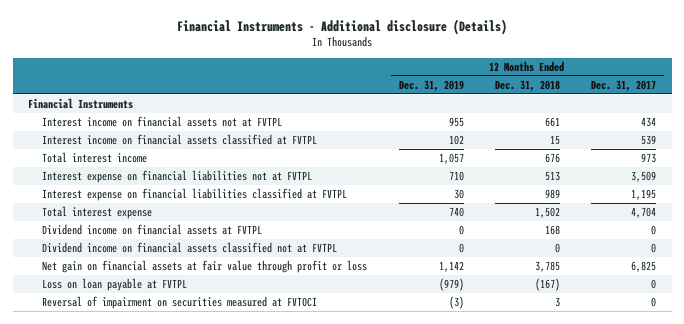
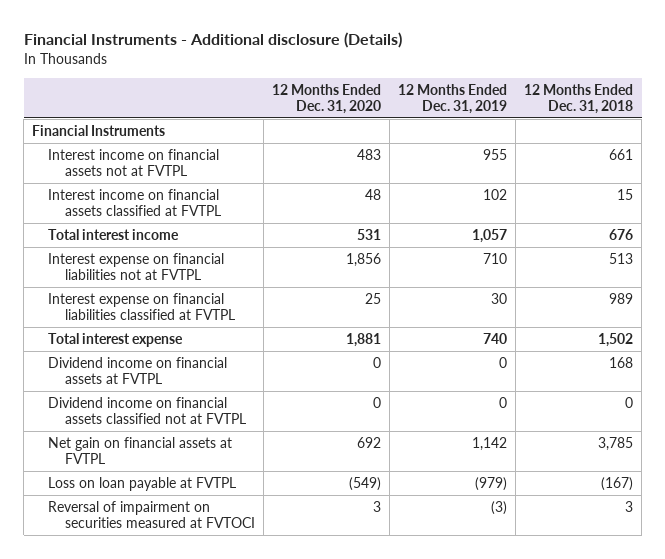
[591,79,657,92] Dec. 31, 2017 -> none
none -> [271,83,381,115] 12 Months Ended Dec. 31, 2020
[42,260,368,274] Net gain on financial assets at fair value through profit or loss -> [48,436,233,465] Net gain on financial assets at FVTPL

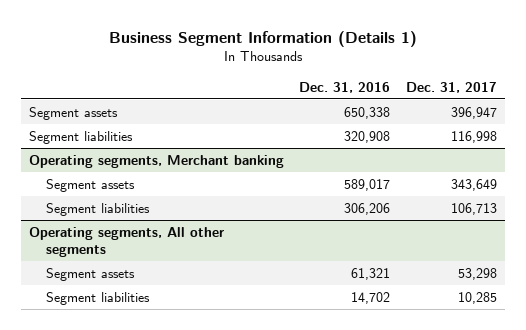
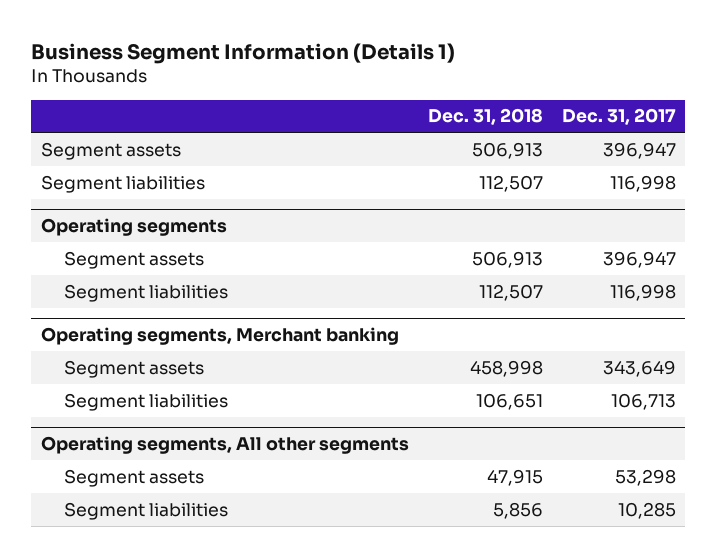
[299,82,391,94] Dec. 31, 2016 -> none
none -> [427,108,543,126] Dec. 31, 2018
none -> [40,218,227,237] Operating segments
none -> [64,250,205,269] Segment assets
none -> [64,283,229,302] Segment liabilities

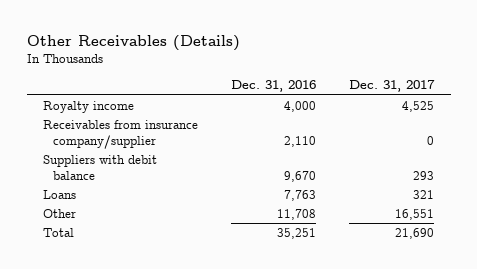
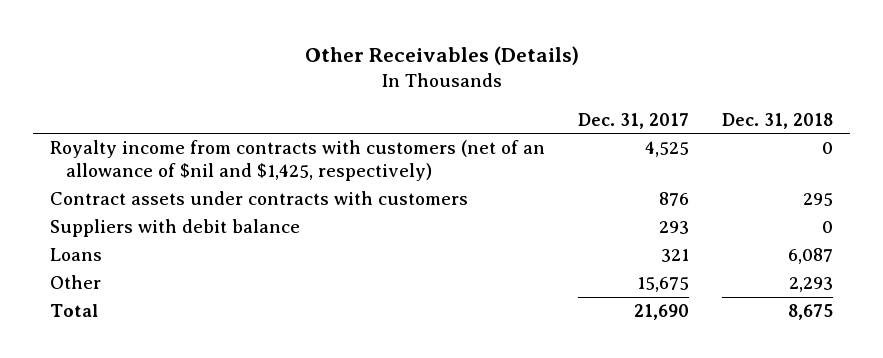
[231,80,317,93] Dec. 31, 2016 -> none
none -> [722,112,834,129] Dec. 31, 2018
[43,119,199,149] Receivables from insurance company/supplier -> none
[43,100,135,113] Royalty income -> [49,140,545,182] Royalty income from contracts with customers (net of an allowance of $nil and $1,425, respectively)
none -> [49,191,468,206] Contract assets under contracts with customers
[395,208,435,220] 16,551 -> [637,277,690,293] 15,675

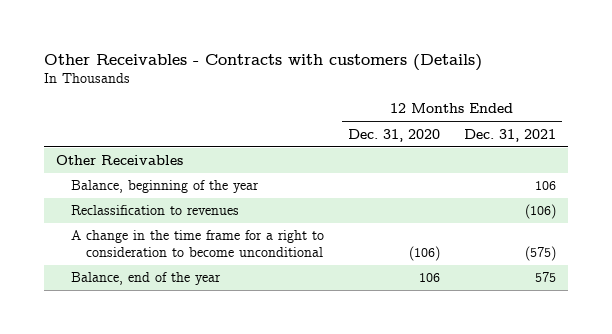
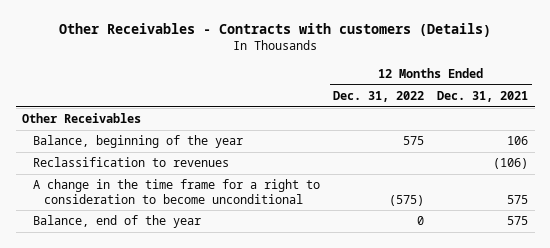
[347,128,440,142] Dec. 31, 2020 -> none
none -> [333,90,425,102] Dec. 31, 2022
[524,245,556,261] (575) -> [507,194,529,204] 575

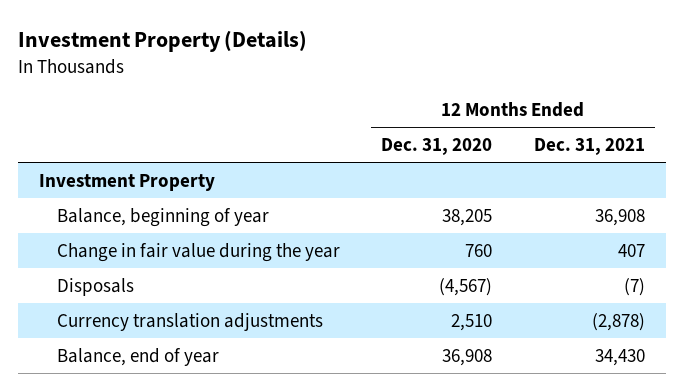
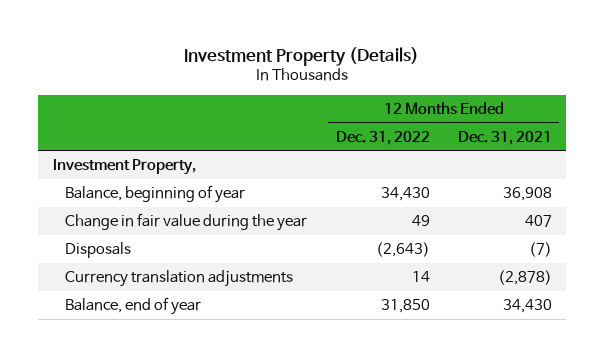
[381,138,493,156] Dec. 31, 2020 -> none
none -> [335,130,430,145] Dec. 31, 2022
[38,173,215,191] Investment Property -> [52,159,196,176] Investment Property,

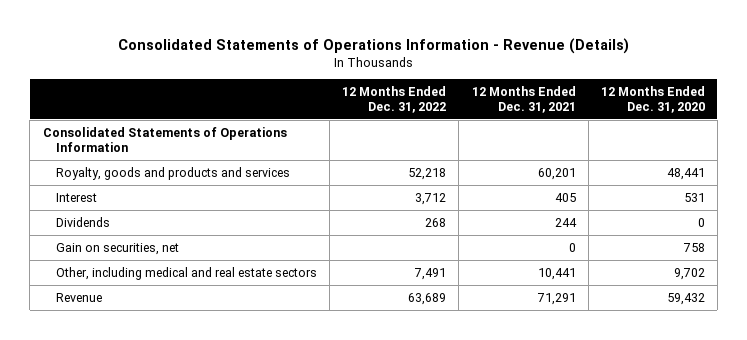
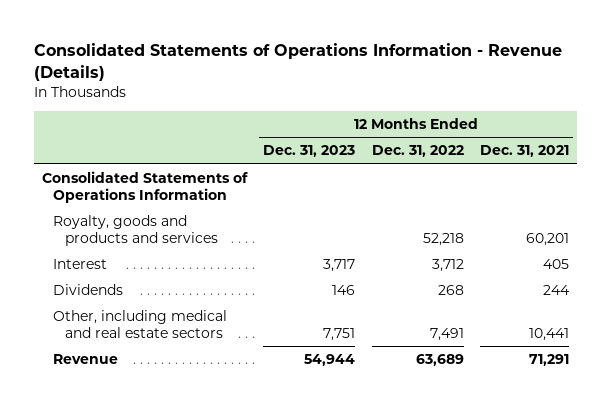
[600,86,705,114] 12 Months Ended Dec. 31, 2020 -> none
none -> [263,145,356,158] Dec. 31, 2023
[56,242,180,255] Gain on securities, net -> none

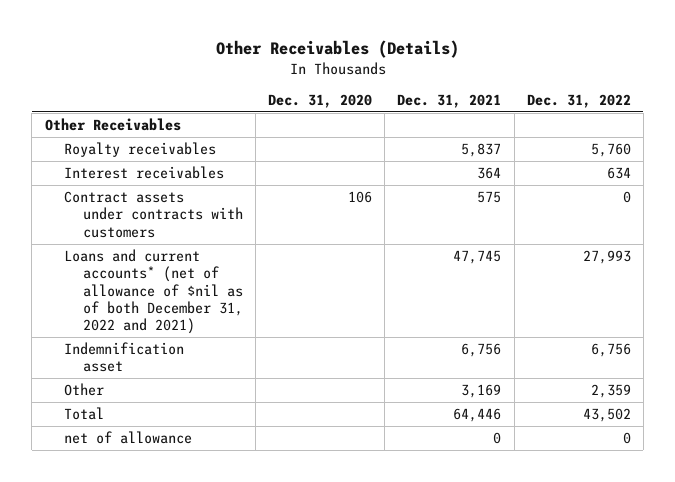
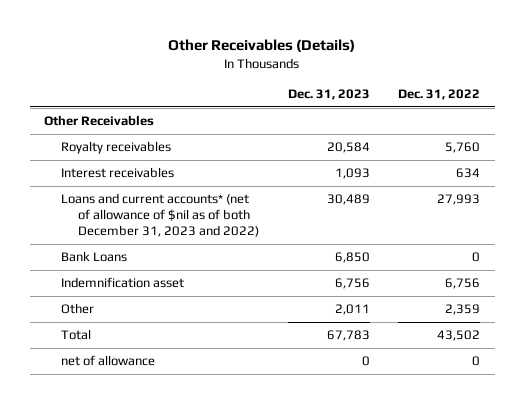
[268,93,373,108] Dec. 31, 2020 -> none
[397,93,502,108] Dec. 31, 2021 -> none
none -> [287,88,370,100] Dec. 31, 2023
[63,191,243,238] Contract assets under contracts with customers -> none
[63,249,243,335] Loans and current accounts* (net of allowance of $nil as of both December 31, 2022 and 2021) -> [61,193,260,238] Loans and current accounts* (net of allowance of $nil as of both December 31, 2023 and 2022)
none -> [61,251,128,263] Bank Loans

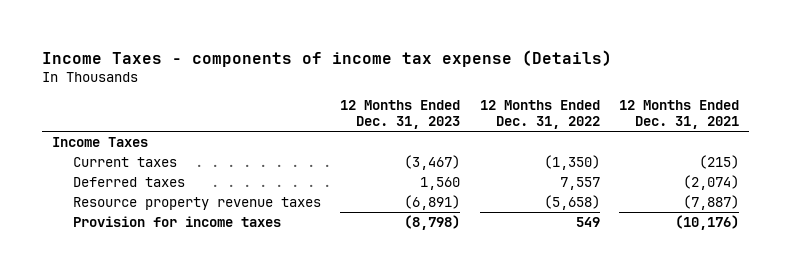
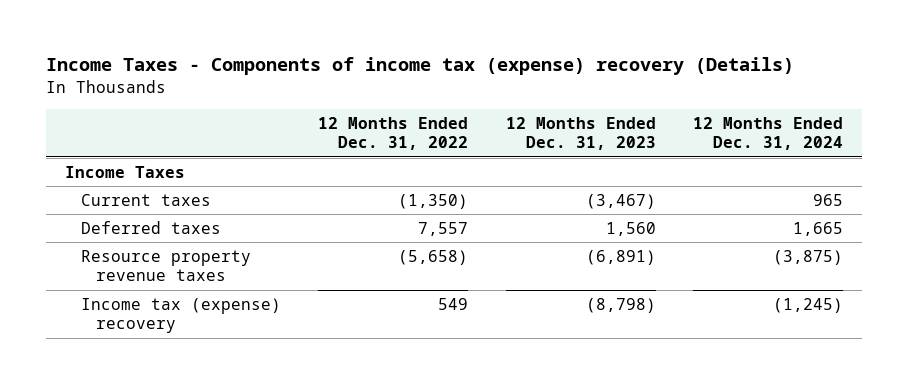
[42,49,613,67] Income Taxes - components of income tax expense (Details) -> [45,57,794,76] Income Taxes - Components of income tax (expense) recovery (Details)
[618,100,739,130] 12 Months Ended Dec. 31, 2021 -> none
none -> [693,117,844,151] 12 Months Ended Dec. 31, 2024
[73,215,282,227] Provision for income taxes -> [80,298,281,334] Income tax (expense) recovery

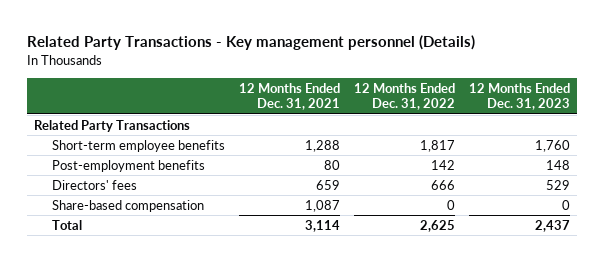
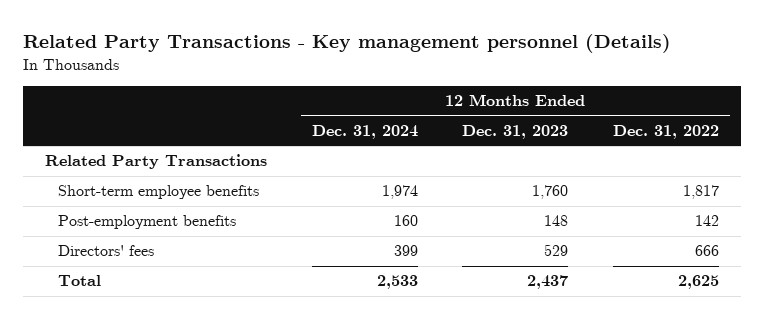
[239,82,341,111] 12 Months Ended Dec. 31, 2021 -> none
none -> [311,124,418,139] Dec. 31, 2024
[52,199,205,212] Share-based compensation -> none

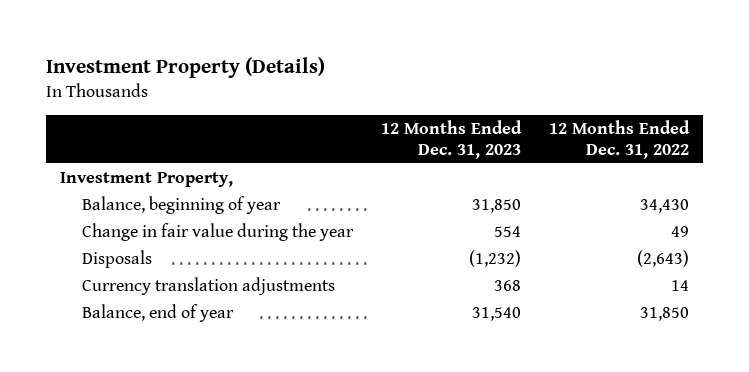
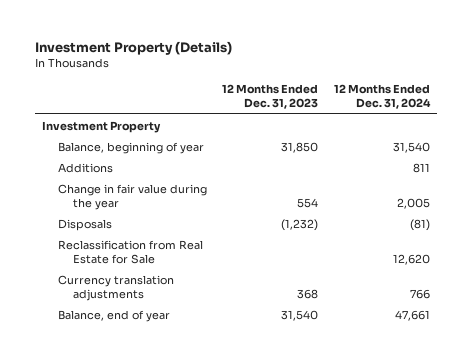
[549,119,691,159] 12 Months Ended Dec. 31, 2022 -> none
none -> [333,83,431,110] 12 Months Ended Dec. 31, 2024
[59,171,233,187] Investment Property, -> [42,120,162,133] Investment Property
none -> [57,162,113,173] Additions
none -> [57,239,203,265] Reclassification from Real Estate for Sale

